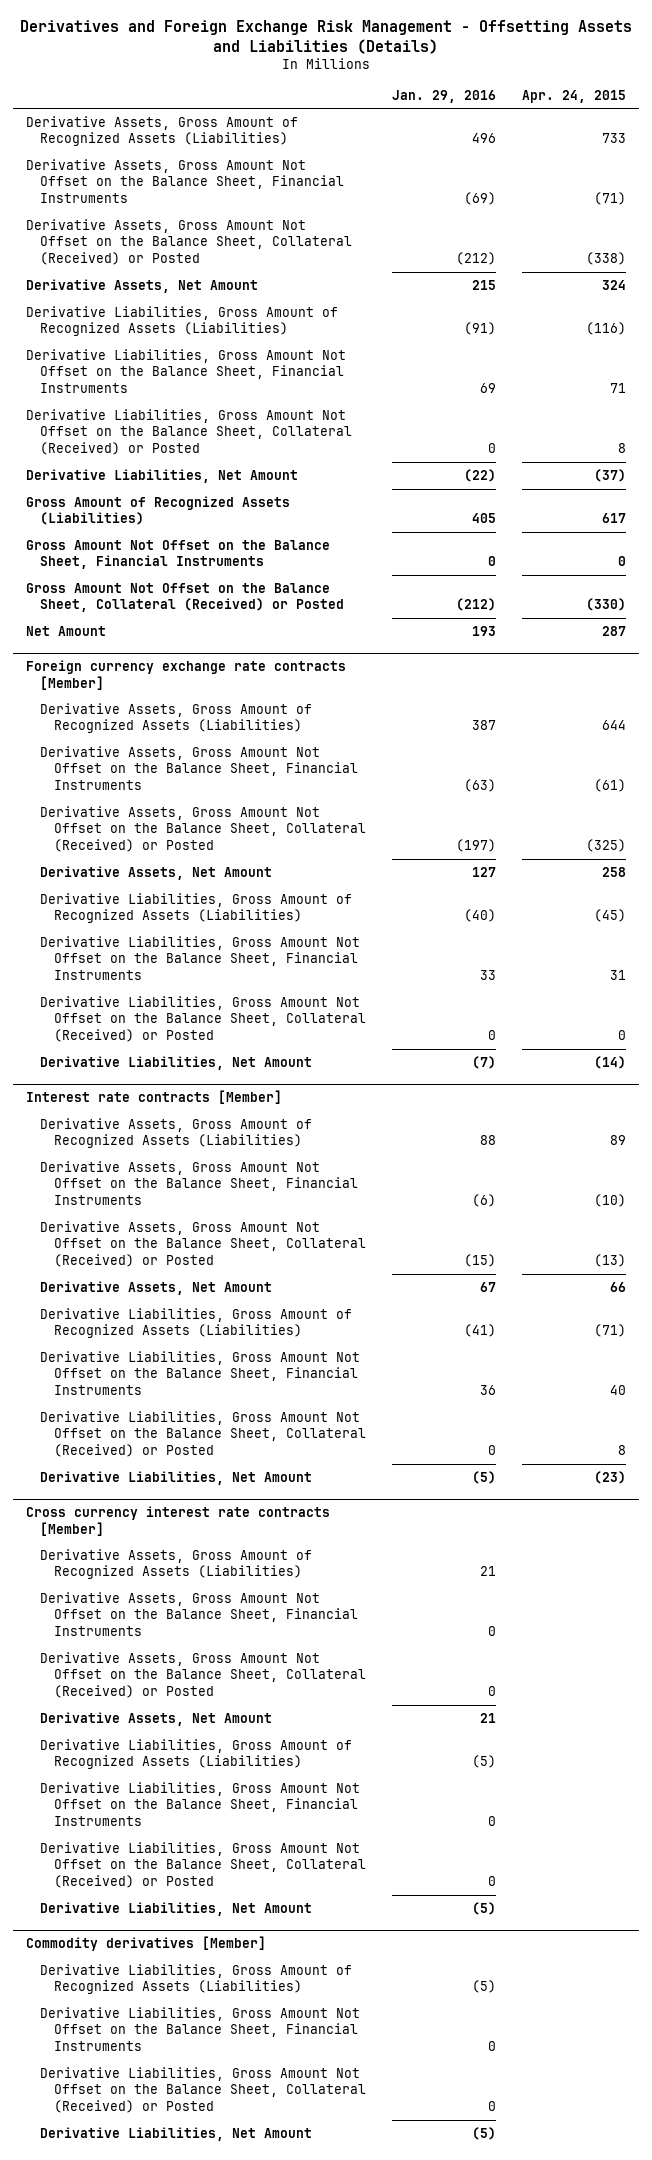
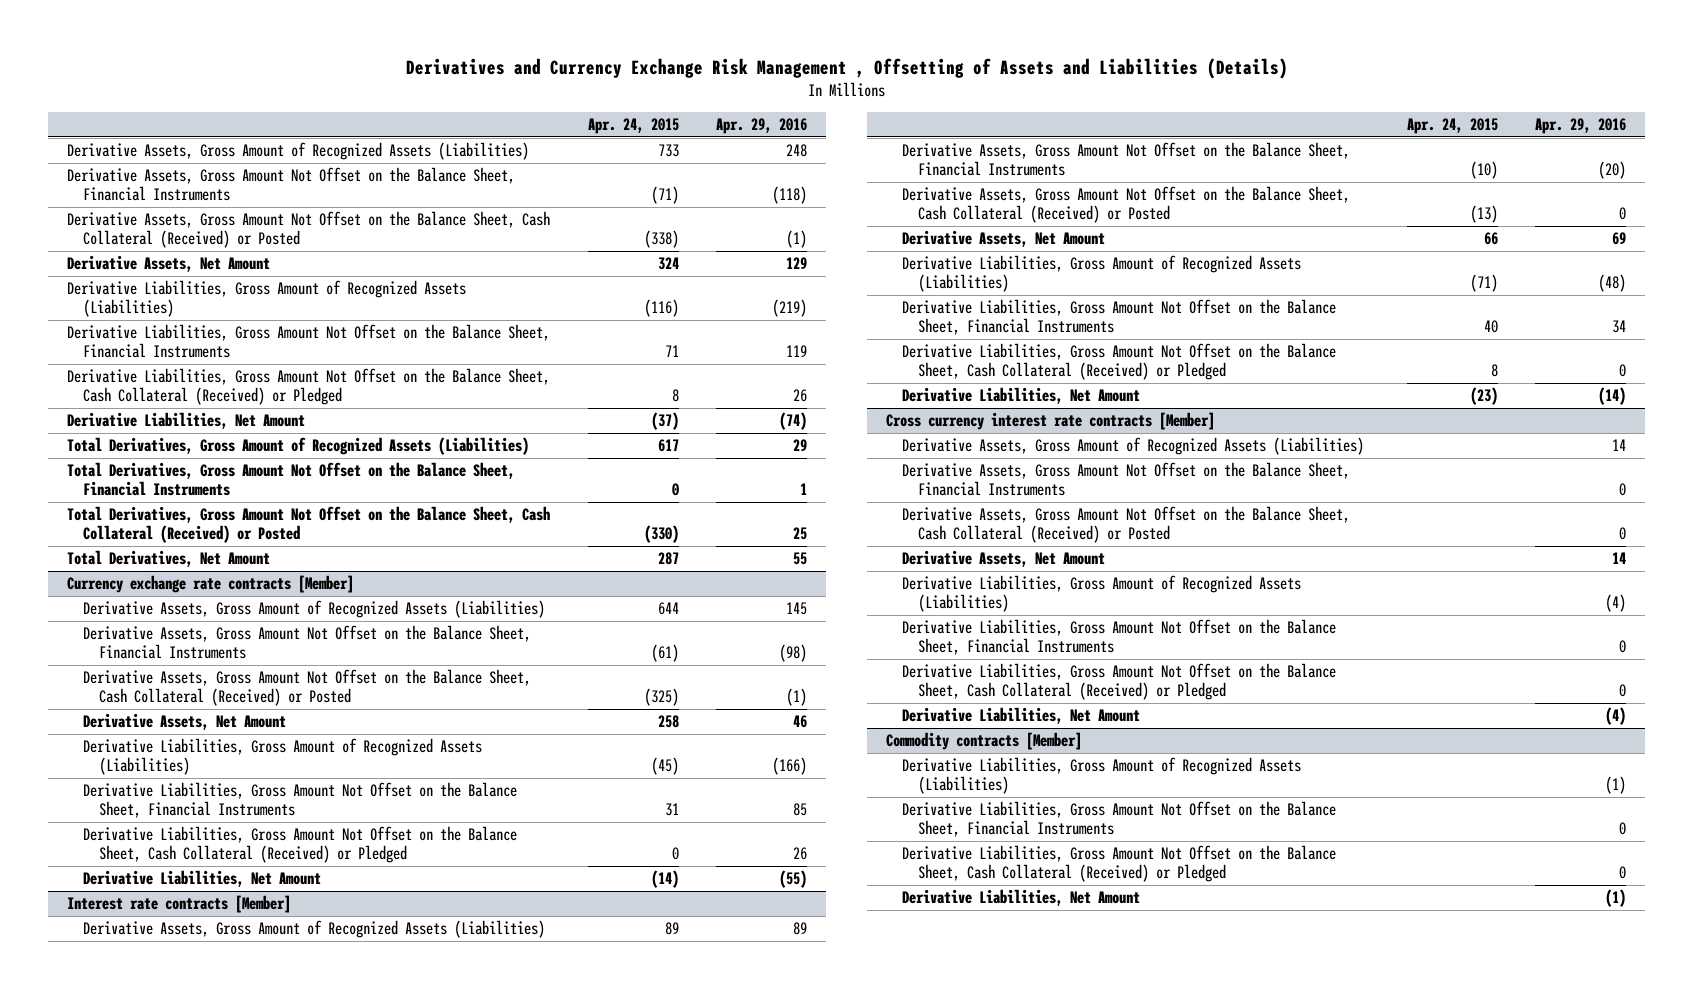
[19,20,632,55] Derivatives and Foreign Exchange Risk Management - Offsetting Assets and Liabilities (Details) -> [405,57,1288,79] Derivatives and Currency Exchange Risk Management , Offsetting of Assets and Liabilities (Details)
[391,89,496,103] Jan. 29, 2016 -> none
none -> [716,118,808,135] Apr. 29, 2016
[25,218,352,265] Derivative Assets, Gross Amount Not Offset on the Balance Sheet, Collateral (Received) or Posted -> [67,211,551,249] Derivative Assets, Gross Amount Not Offset on the Balance Sheet, Cash Collateral (Received) or Posted
[25,408,352,455] Derivative Liabilities, Gross Amount Not Offset on the Balance Sheet, Collateral (Received) or Posted -> [67,368,551,406] Derivative Liabilities, Gross Amount Not Offset on the Balance Sheet, Cash Collateral (Received) or Pledged
[25,495,290,526] Gross Amount of Recognized Assets (Liabilities) -> [67,437,530,456] Total Derivatives, Gross Amount of Recognized Assets (Liabilities)
[25,539,330,570] Gross Amount Not Offset on the Balance Sheet, Financial Instruments -> [67,462,516,497] Total Derivatives, Gross Amount Not Offset on the Balance Sheet, Financial Instruments
[25,582,344,613] Gross Amount Not Offset on the Balance Sheet, Collateral (Received) or Posted -> [67,506,551,544] Total Derivatives, Gross Amount Not Offset on the Balance Sheet, Cash Collateral (Received) or Posted
[25,625,106,636] Net Amount -> [67,550,271,568] Total Derivatives, Net Amount
[25,660,346,690] Foreign currency exchange rate contracts [Member] -> [67,575,355,594] Currency exchange rate contracts [Member]
[39,805,366,852] Derivative Assets, Gross Amount Not Offset on the Balance Sheet, Collateral (Received) or Posted -> [83,669,532,707] Derivative Assets, Gross Amount Not Offset on the Balance Sheet, Cash Collateral (Received) or Posted
[39,995,366,1042] Derivative Liabilities, Gross Amount Not Offset on the Balance Sheet, Collateral (Received) or Posted -> [83,826,518,864] Derivative Liabilities, Gross Amount Not Offset on the Balance Sheet, Cash Collateral (Received) or Pledged
[39,1220,366,1267] Derivative Assets, Gross Amount Not Offset on the Balance Sheet, Collateral (Received) or Posted -> [901,186,1350,224] Derivative Assets, Gross Amount Not Offset on the Balance Sheet, Cash Collateral (Received) or Posted
[39,1410,366,1457] Derivative Liabilities, Gross Amount Not Offset on the Balance Sheet, Collateral (Received) or Posted -> [901,343,1336,381] Derivative Liabilities, Gross Amount Not Offset on the Balance Sheet, Cash Collateral (Received) or Pledged
[39,1651,366,1698] Derivative Assets, Gross Amount Not Offset on the Balance Sheet, Collateral (Received) or Posted -> [901,506,1350,544] Derivative Assets, Gross Amount Not Offset on the Balance Sheet, Cash Collateral (Received) or Posted
[39,1841,366,1888] Derivative Liabilities, Gross Amount Not Offset on the Balance Sheet, Collateral (Received) or Posted -> [901,663,1336,701] Derivative Liabilities, Gross Amount Not Offset on the Balance Sheet, Cash Collateral (Received) or Pledged
[25,1936,266,1952] Commodity derivatives [Member] -> [885,732,1082,751] Commodity contracts [Member]
[39,2066,366,2113] Derivative Liabilities, Gross Amount Not Offset on the Balance Sheet, Collateral (Received) or Posted -> [901,845,1336,883] Derivative Liabilities, Gross Amount Not Offset on the Balance Sheet, Cash Collateral (Received) or Pledged

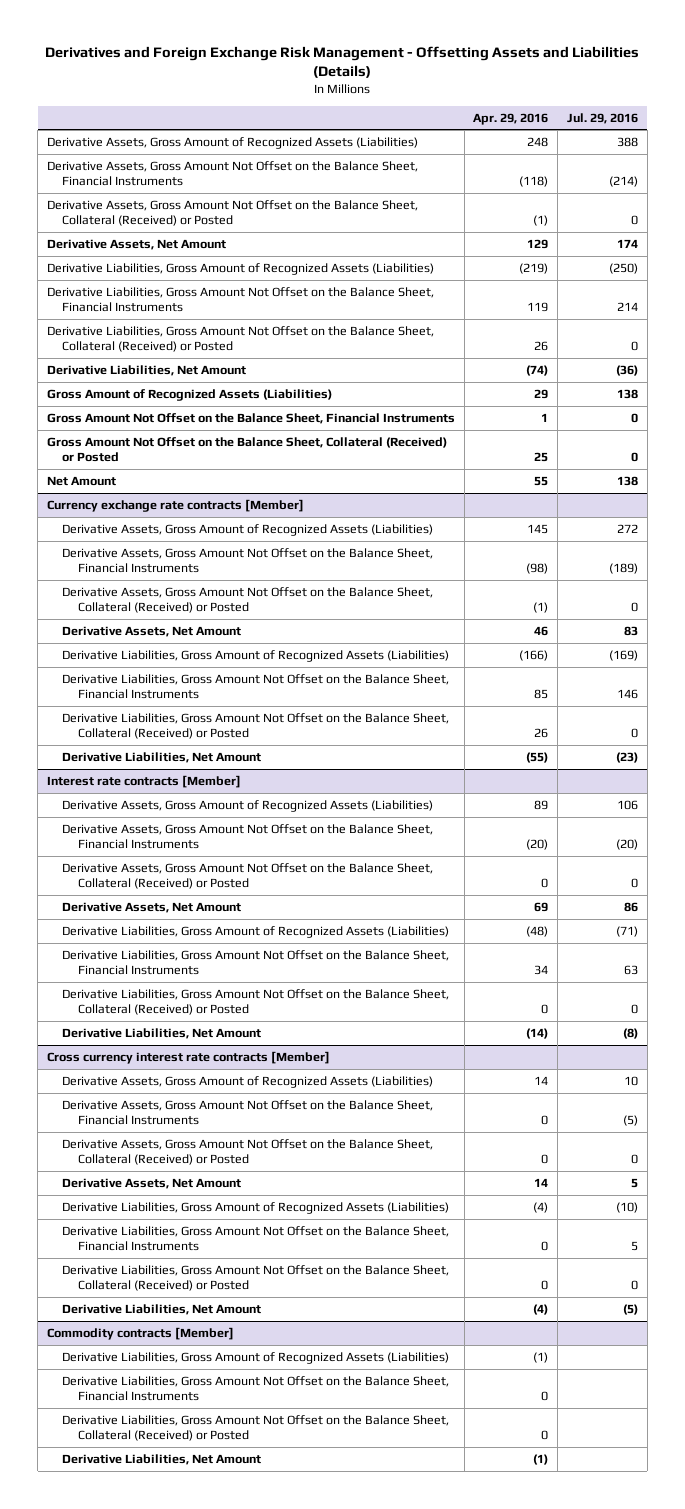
[405,57,1288,79] Derivatives and Currency Exchange Risk Management , Offsetting of Assets and Liabilities (Details) -> [45,46,640,79] Derivatives and Foreign Exchange Risk Management - Offsetting Assets and Liabilities (Details)
[587,118,679,135] Apr. 24, 2015 -> none
none -> [566,112,638,124] Jul. 29, 2016
[67,211,551,249] Derivative Assets, Gross Amount Not Offset on the Balance Sheet, Cash Collateral (Received) or Posted -> [46,199,418,227] Derivative Assets, Gross Amount Not Offset on the Balance Sheet, Collateral (Received) or Posted
[67,368,551,406] Derivative Liabilities, Gross Amount Not Offset on the Balance Sheet, Cash Collateral (Received) or Pledged -> [46,325,434,353] Derivative Liabilities, Gross Amount Not Offset on the Balance Sheet, Collateral (Received) or Posted
[67,437,530,456] Total Derivatives, Gross Amount of Recognized Assets (Liabilities) -> [46,388,332,401] Gross Amount of Recognized Assets (Liabilities)
[67,462,516,497] Total Derivatives, Gross Amount Not Offset on the Balance Sheet, Financial Instruments -> [46,412,455,424] Gross Amount Not Offset on the Balance Sheet, Financial Instruments
[67,506,551,544] Total Derivatives, Gross Amount Not Offset on the Balance Sheet, Cash Collateral (Received) or Posted -> [46,436,447,463] Gross Amount Not Offset on the Balance Sheet, Collateral (Received) or Posted
[67,550,271,568] Total Derivatives, Net Amount -> [46,475,116,486] Net Amount
[83,669,532,707] Derivative Assets, Gross Amount Not Offset on the Balance Sheet, Cash Collateral (Received) or Posted -> [62,586,434,614] Derivative Assets, Gross Amount Not Offset on the Balance Sheet, Collateral (Received) or Posted
[83,826,518,864] Derivative Liabilities, Gross Amount Not Offset on the Balance Sheet, Cash Collateral (Received) or Pledged -> [62,712,450,740] Derivative Liabilities, Gross Amount Not Offset on the Balance Sheet, Collateral (Received) or Posted
[901,186,1350,224] Derivative Assets, Gross Amount Not Offset on the Balance Sheet, Cash Collateral (Received) or Posted -> [62,862,434,890] Derivative Assets, Gross Amount Not Offset on the Balance Sheet, Collateral (Received) or Posted
[901,343,1336,381] Derivative Liabilities, Gross Amount Not Offset on the Balance Sheet, Cash Collateral (Received) or Pledged -> [62,988,450,1016] Derivative Liabilities, Gross Amount Not Offset on the Balance Sheet, Collateral (Received) or Posted
[901,506,1350,544] Derivative Assets, Gross Amount Not Offset on the Balance Sheet, Cash Collateral (Received) or Posted -> [62,1138,434,1166] Derivative Assets, Gross Amount Not Offset on the Balance Sheet, Collateral (Received) or Posted
[901,663,1336,701] Derivative Liabilities, Gross Amount Not Offset on the Balance Sheet, Cash Collateral (Received) or Pledged -> [62,1264,450,1292] Derivative Liabilities, Gross Amount Not Offset on the Balance Sheet, Collateral (Received) or Posted
[901,845,1336,883] Derivative Liabilities, Gross Amount Not Offset on the Balance Sheet, Cash Collateral (Received) or Pledged -> [62,1414,450,1442] Derivative Liabilities, Gross Amount Not Offset on the Balance Sheet, Collateral (Received) or Posted

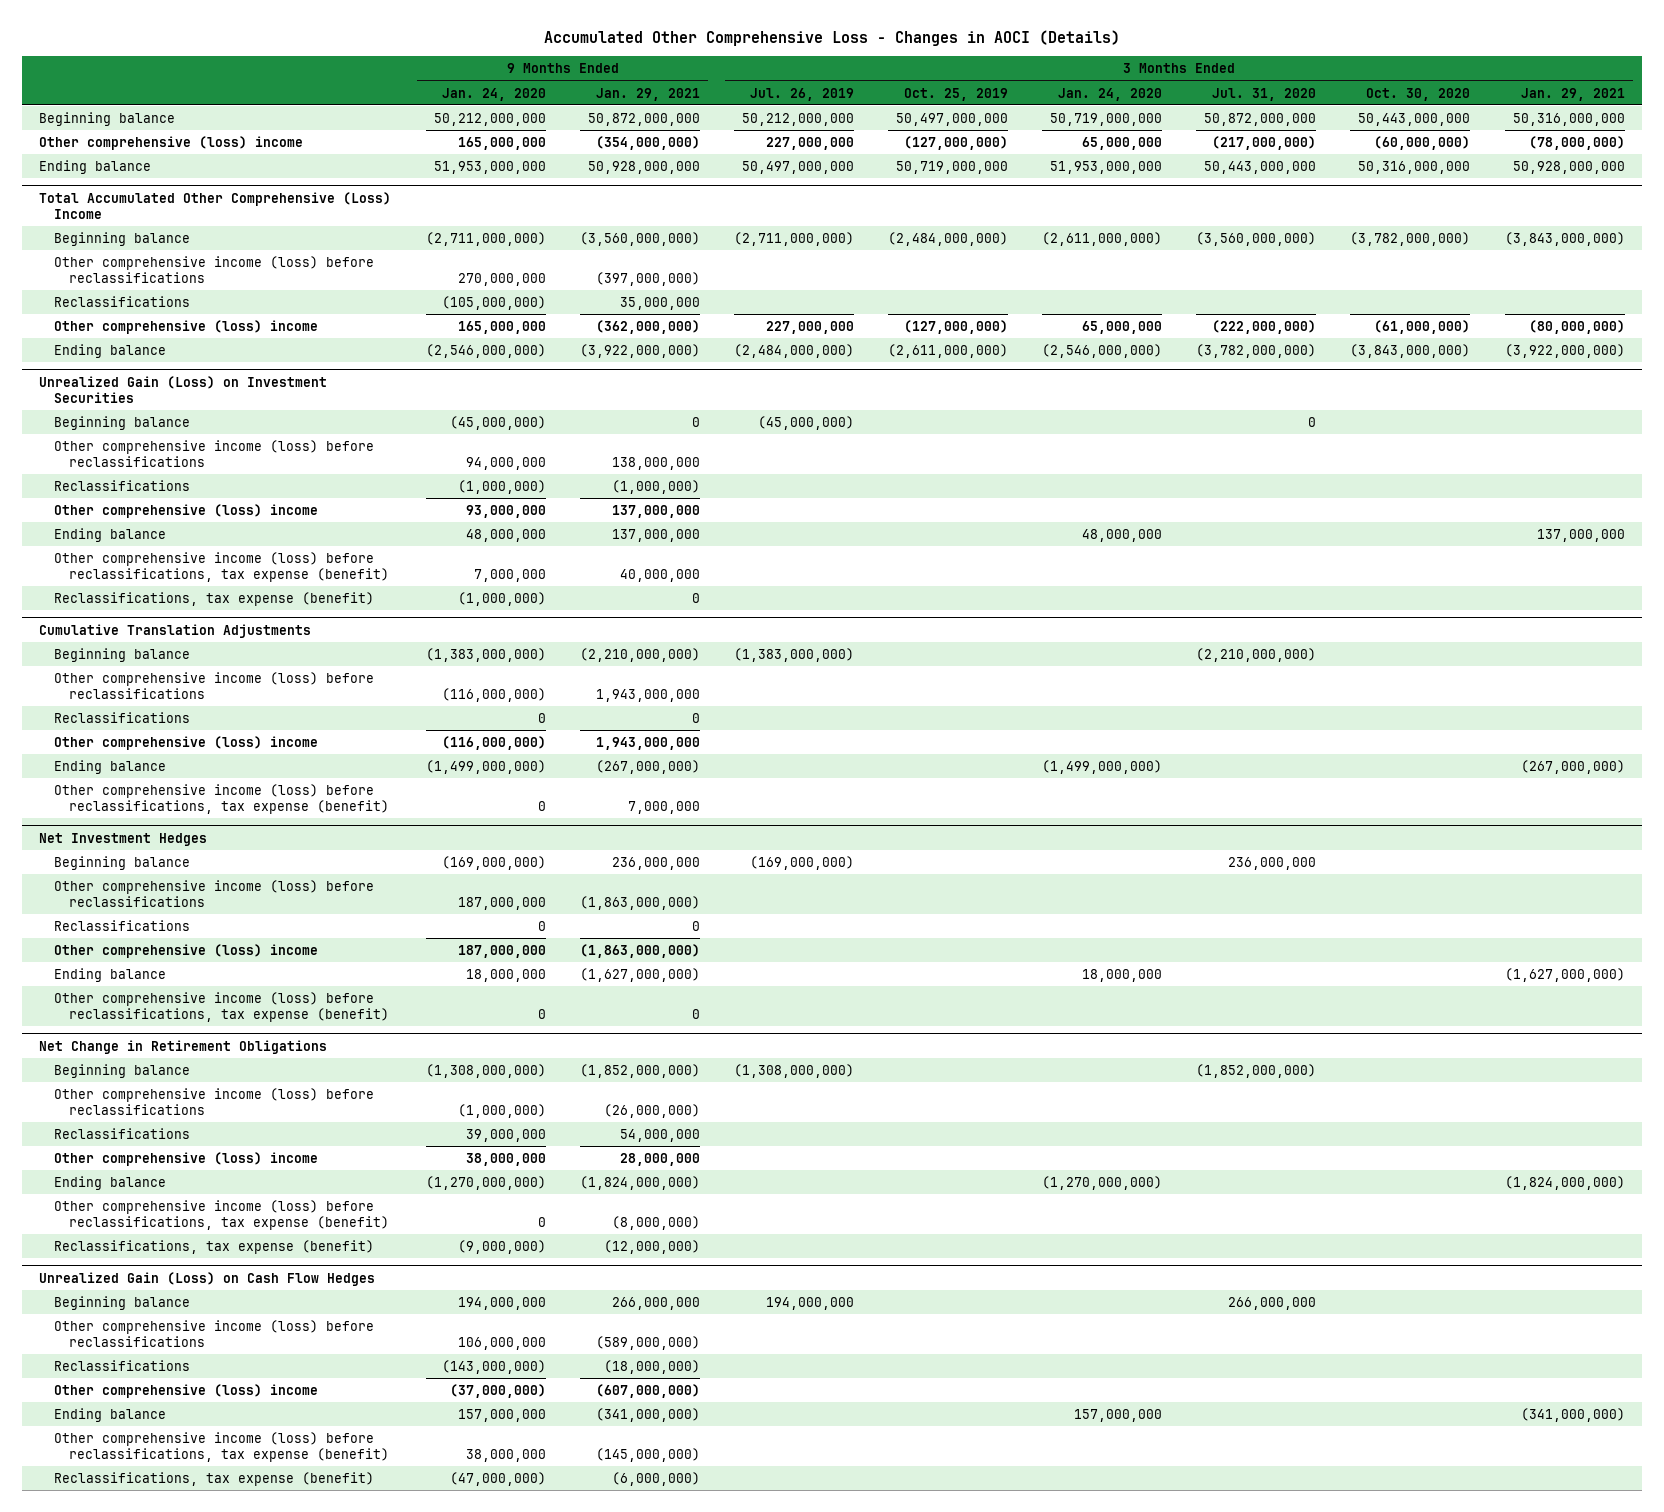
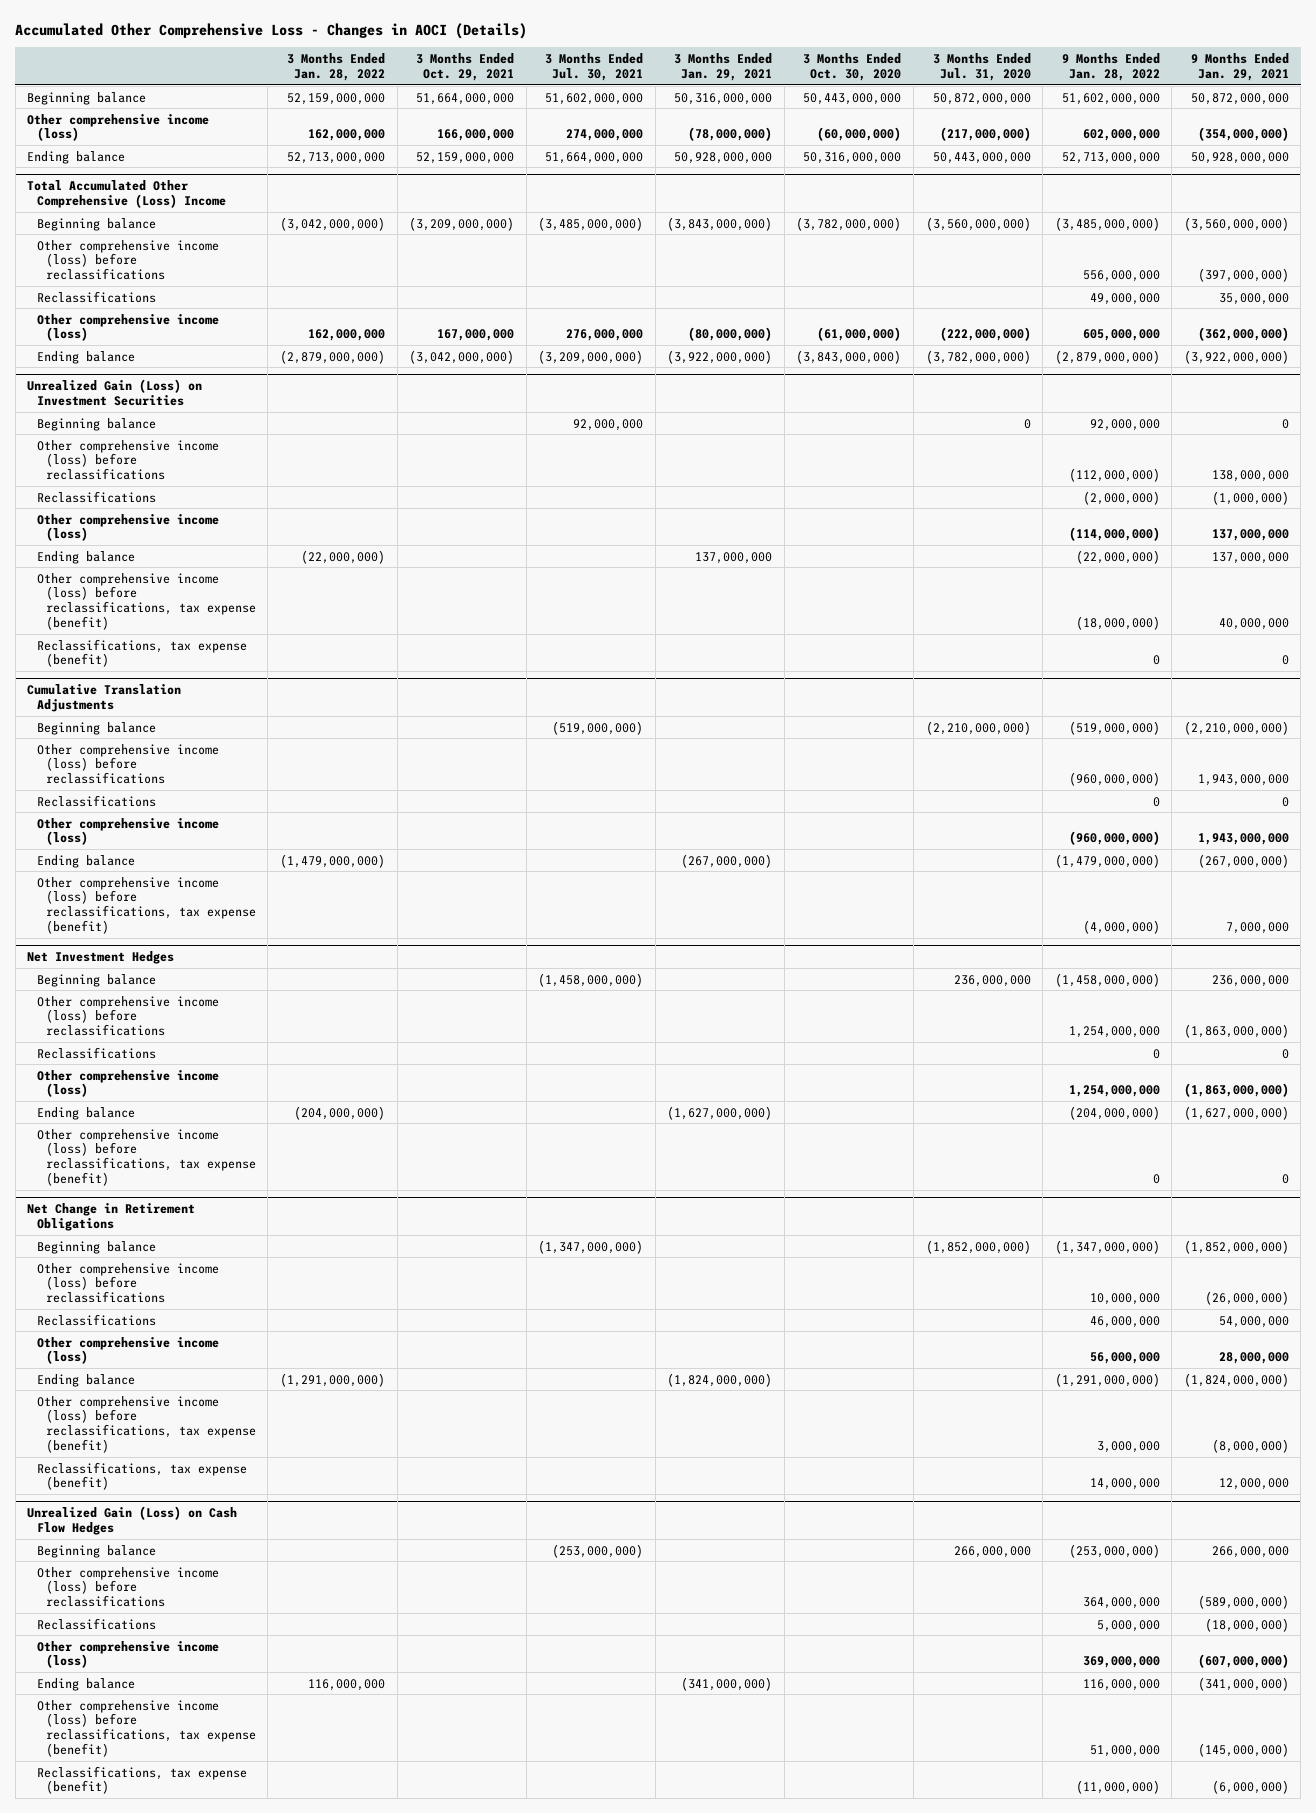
[441,87,546,101] Jan. 24, 2020 -> none
[749,87,854,101] Jul. 26, 2019 -> none
[904,87,1009,101] Oct. 25, 2019 -> none
[1058,87,1163,101] Jan. 24, 2020 -> none
none -> [287,53,386,81] 3 Months Ended Jan. 28, 2022
none -> [416,53,515,81] 3 Months Ended Oct. 29, 2021
none -> [545,53,644,81] 3 Months Ended Jul. 30, 2021
none -> [1061,53,1160,81] 9 Months Ended Jan. 28, 2022
[39,136,304,151] Other comprehensive (loss) income -> [27,113,210,142] Other comprehensive income (loss)
[54,320,319,335] Other comprehensive (loss) income -> [36,313,219,342] Other comprehensive income (loss)
[54,504,319,519] Other comprehensive (loss) income -> [36,513,219,542] Other comprehensive income (loss)
[54,736,319,751] Other comprehensive (loss) income -> [36,817,219,846] Other comprehensive income (loss)
[54,944,319,959] Other comprehensive (loss) income -> [36,1069,219,1098] Other comprehensive income (loss)
[54,1152,319,1167] Other comprehensive (loss) income -> [36,1336,219,1365] Other comprehensive income (loss)
[603,1240,700,1255] (12,000,000) -> [1218,1478,1289,1491] 12,000,000
[54,1384,319,1399] Other comprehensive (loss) income -> [36,1640,219,1669] Other comprehensive income (loss)

